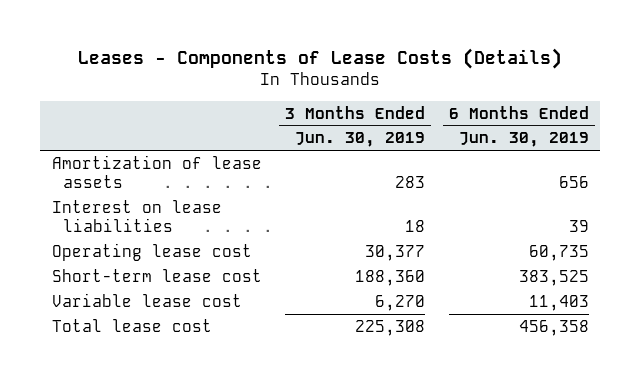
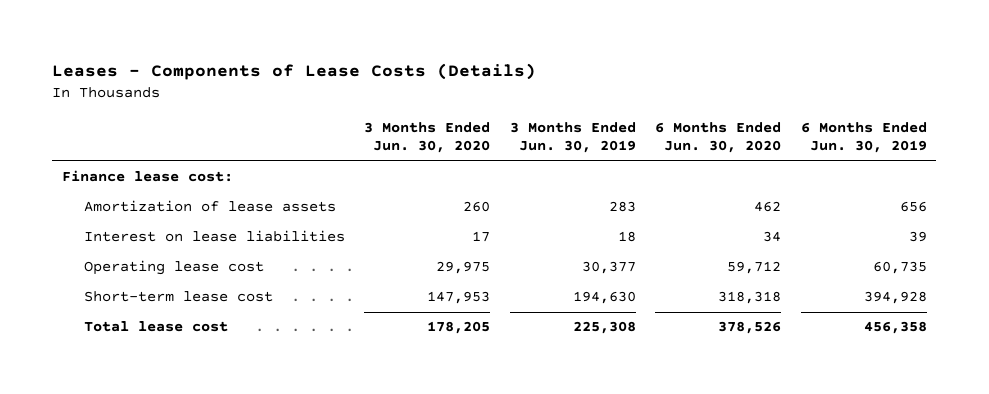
none -> [364,122,491,154] 3 Months Ended Jun. 30, 2020
none -> [655,122,782,154] 6 Months Ended Jun. 30, 2020
none -> [62,170,234,183] Finance lease cost:
[51,292,242,307] Variable lease cost -> none
[355,269,426,286] 188,360 -> [572,291,636,305] 194,630
[518,269,589,286] 383,525 -> [863,291,927,305] 394,928

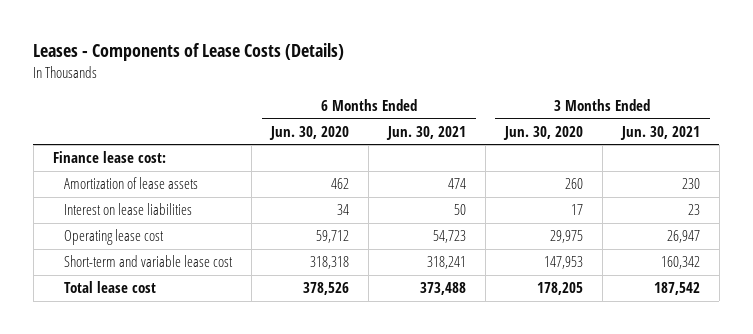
[509,122,636,154] 3 Months Ended Jun. 30, 2019 -> none
[800,122,927,154] 6 Months Ended Jun. 30, 2019 -> none
none -> [386,125,467,140] Jun. 30, 2021
none -> [619,125,700,140] Jun. 30, 2021
[83,291,273,303] Short-term lease cost -> [64,255,234,268] Short-term and variable lease cost

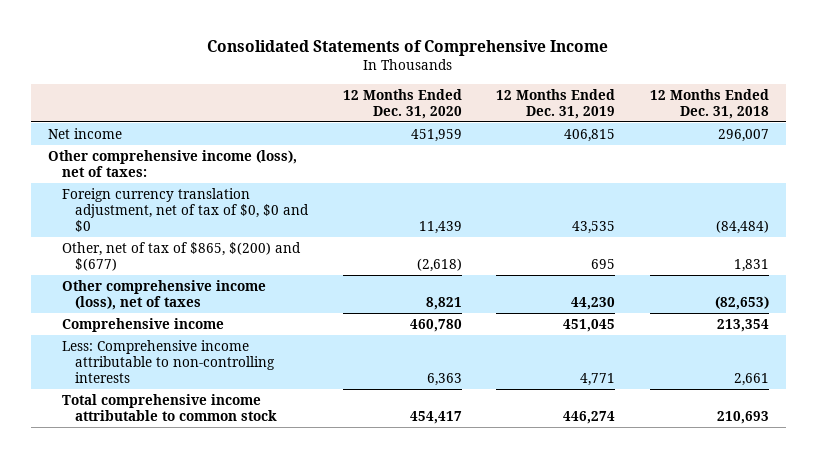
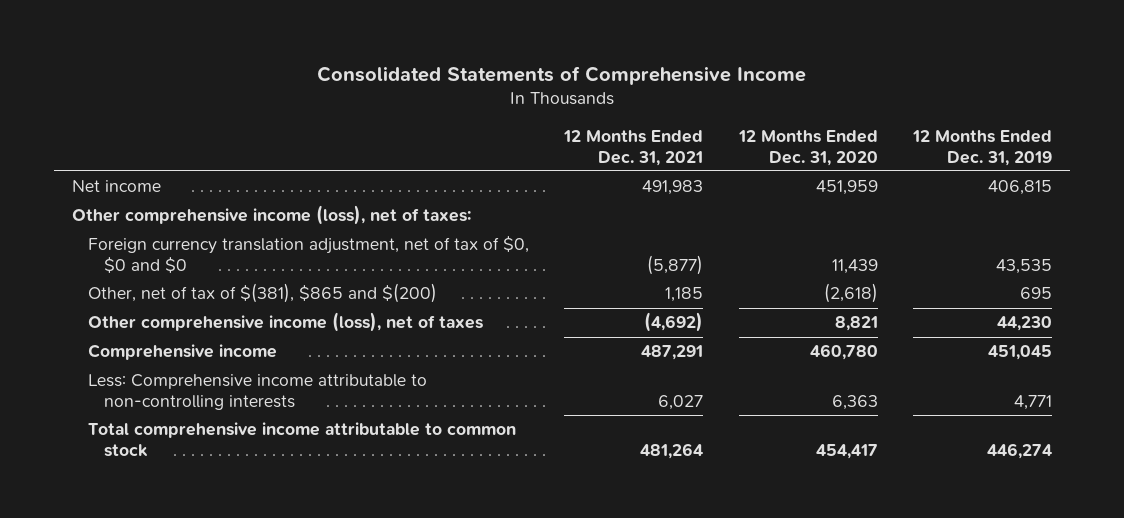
[649,88,769,119] 12 Months Ended Dec. 31, 2018 -> none
none -> [563,130,704,166] 12 Months Ended Dec. 31, 2021
[61,241,301,272] Other, net of tax of $865, $(200) and $(677) -> [87,283,437,304] Other, net of tax of $(381), $865 and $(200)

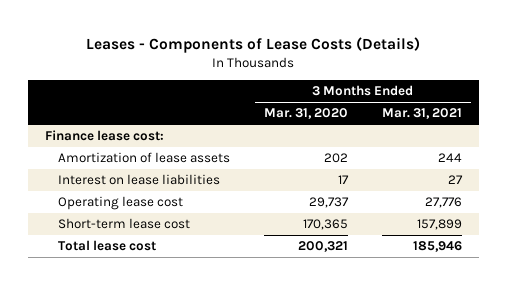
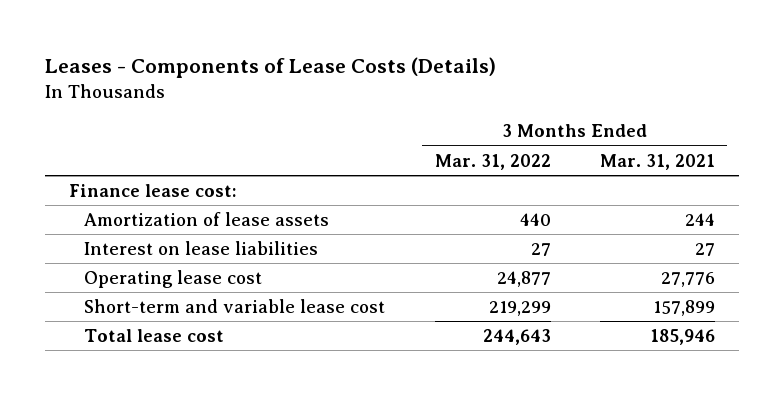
[263,108,348,120] Mar. 31, 2020 -> none
none -> [434,153,551,170] Mar. 31, 2022
[57,218,190,230] Short-term lease cost -> [84,299,386,314] Short-term and variable lease cost

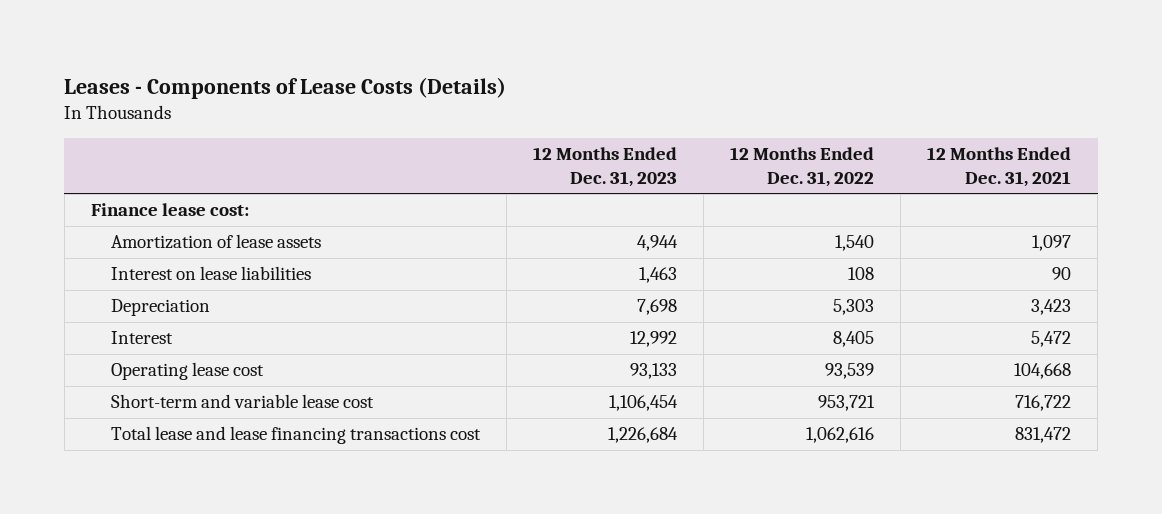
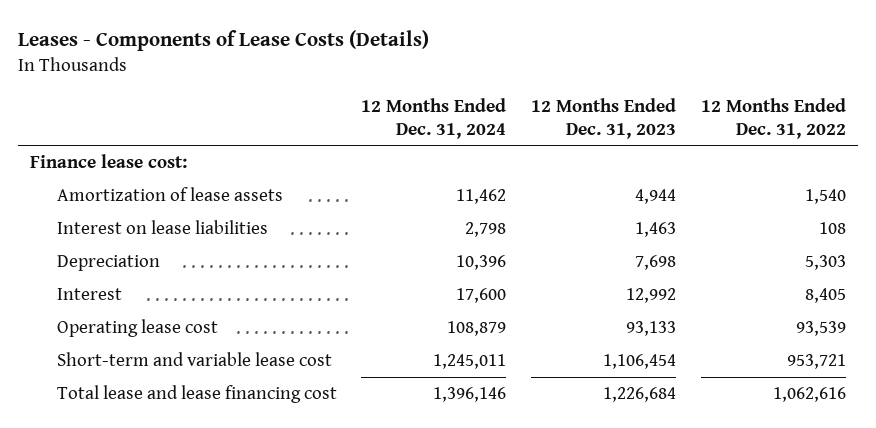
[927,147,1072,187] 12 Months Ended Dec. 31, 2021 -> none
none -> [361,97,507,139] 12 Months Ended Dec. 31, 2024
[111,426,482,445] Total lease and lease financing transactions cost -> [56,384,337,403] Total lease and lease financing cost

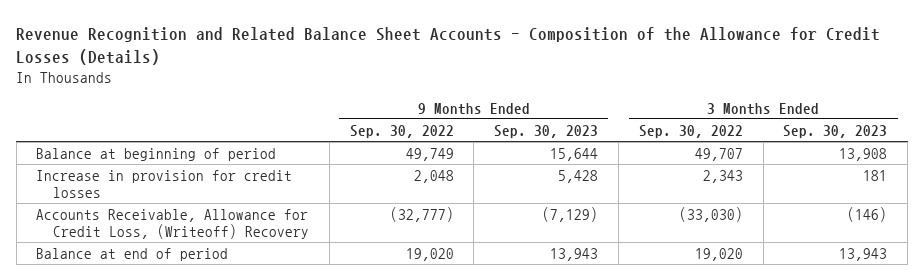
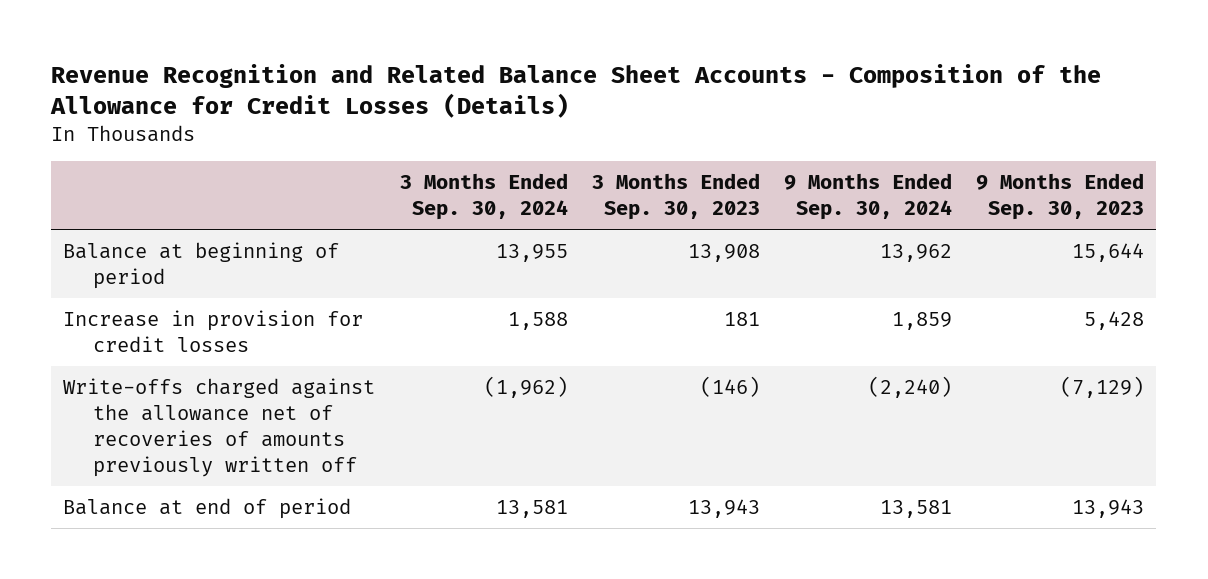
[349,124,454,138] Sep. 30, 2022 -> none
[638,124,743,138] Sep. 30, 2022 -> none
none -> [399,173,568,221] 3 Months Ended Sep. 30, 2024
none -> [784,173,953,221] 9 Months Ended Sep. 30, 2024
[36,208,309,239] Accounts Receivable, Allowance for Credit Loss, (Writeoff) Recovery -> [63,377,376,478] Write-offs charged against the allowance net of recoveries of amounts previously written off

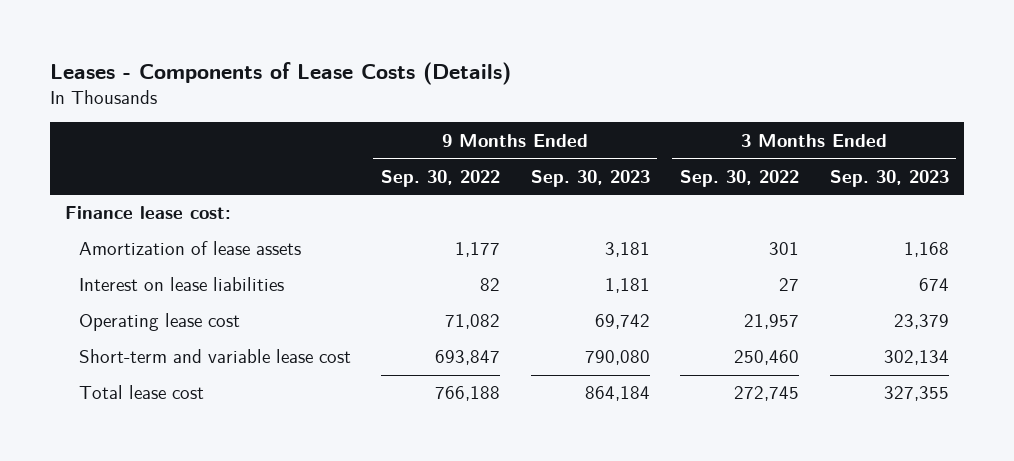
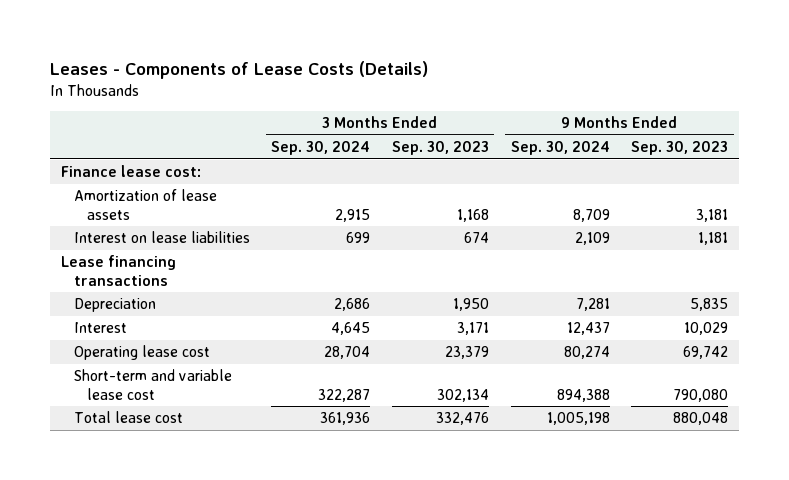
[381,169,501,187] Sep. 30, 2022 -> none
[680,169,800,187] Sep. 30, 2022 -> none
none -> [271,141,371,156] Sep. 30, 2024
none -> [510,141,610,156] Sep. 30, 2024
none -> [61,255,177,286] Lease financing transactions
none -> [73,298,156,313] Depreciation
none -> [73,322,127,334] Interest
[584,386,650,402] 864,184 -> [673,412,729,426] 880,048
[883,386,949,402] 327,355 -> [436,412,490,426] 332,476

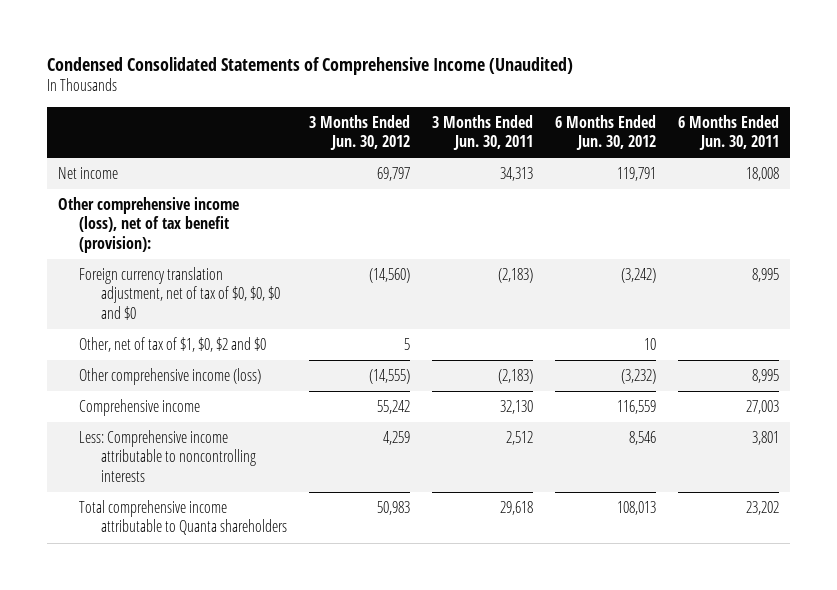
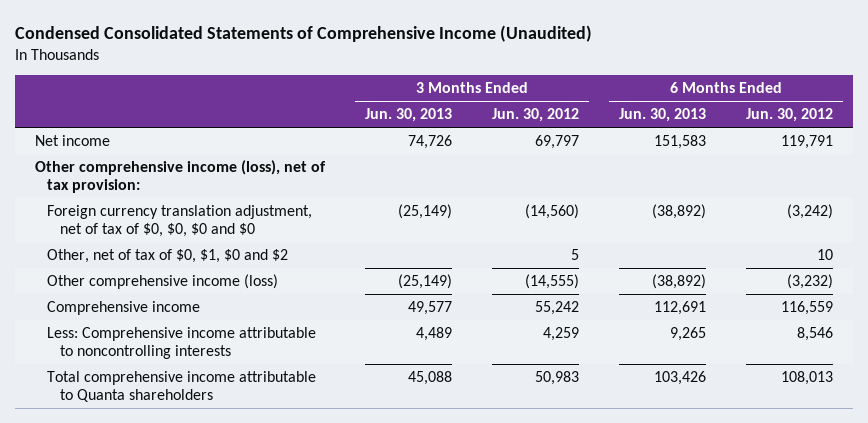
[431,114,533,150] 3 Months Ended Jun. 30, 2011 -> none
[677,114,779,150] 6 Months Ended Jun. 30, 2011 -> none
none -> [365,108,453,123] Jun. 30, 2013
none -> [619,108,707,123] Jun. 30, 2013
[58,197,240,253] Other comprehensive income (loss), net of tax benefit (provision): -> [35,160,327,193] Other comprehensive income (loss), net of tax provision:
[79,337,267,353] Other, net of tax of $1, $0, $2 and $0 -> [47,249,289,264] Other, net of tax of $0, $1, $0 and $2

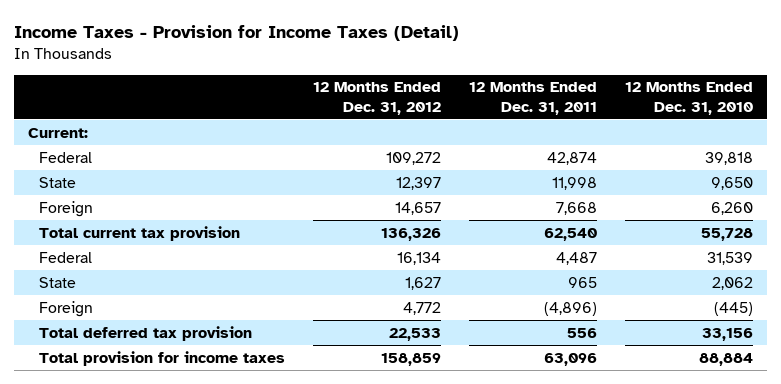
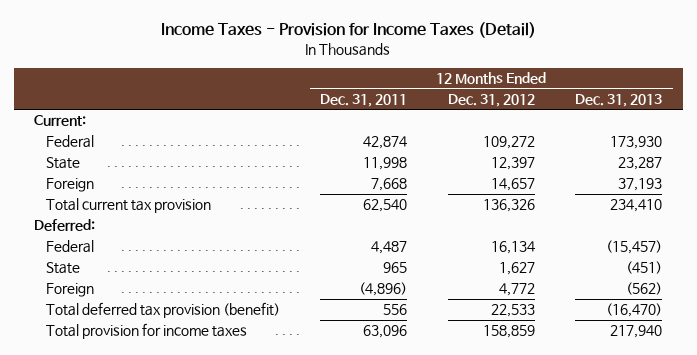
[625,82,754,115] 12 Months Ended Dec. 31, 2010 -> none
none -> [575,93,663,107] Dec. 31, 2013
none -> [34,219,96,232] Deferred:
[39,325,253,341] Total deferred tax provision -> [45,302,280,319] Total deferred tax provision (benefit)

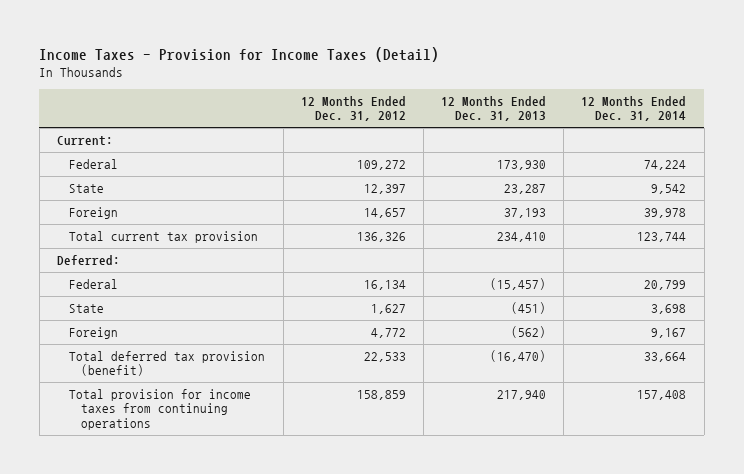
[320,93,408,107] Dec. 31, 2011 -> none
none -> [581,95,687,122] 12 Months Ended Dec. 31, 2014
[45,323,247,340] Total provision for income taxes -> [69,388,252,431] Total provision for income taxes from continuing operations

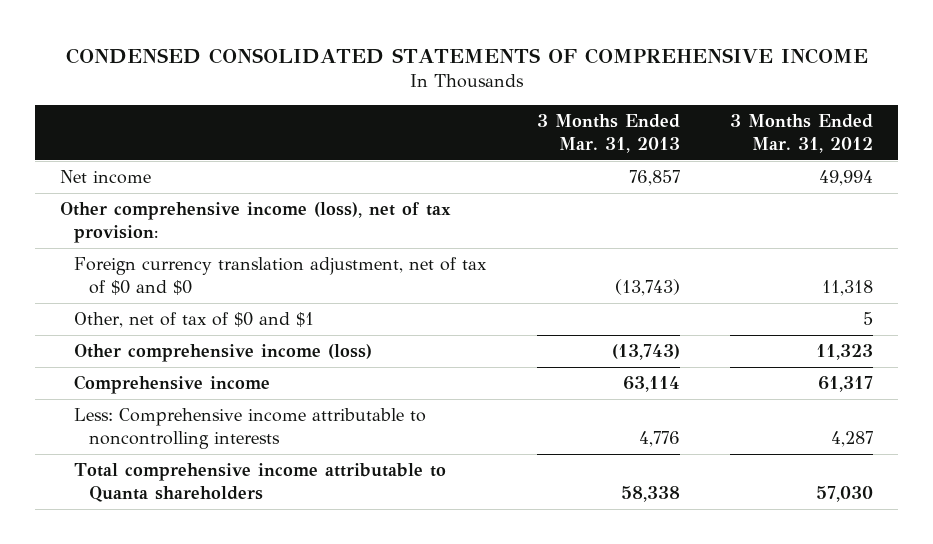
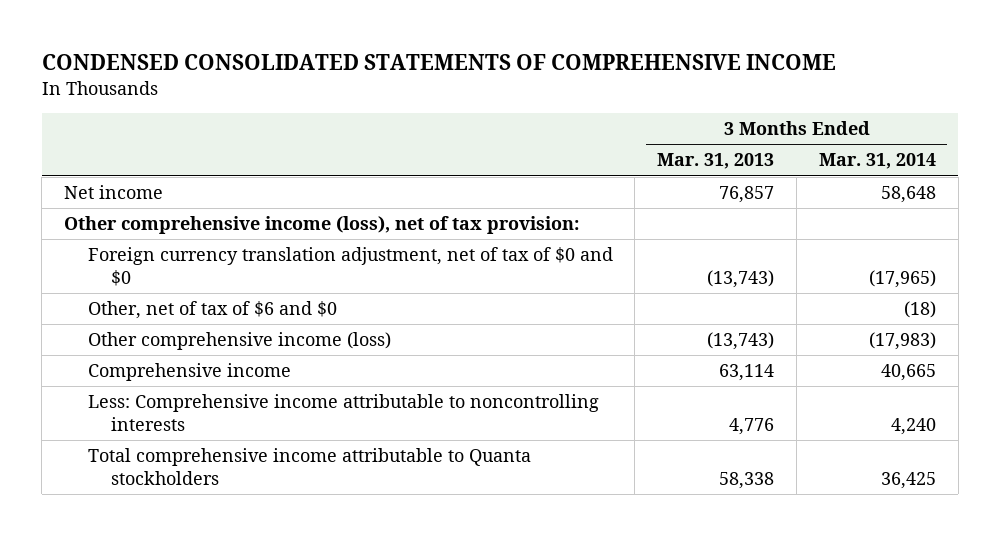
[730,113,874,153] 3 Months Ended Mar. 31, 2012 -> none
none -> [818,153,936,170] Mar. 31, 2014
[74,312,315,329] Other, net of tax of $0 and $1 -> [87,301,337,320] Other, net of tax of $6 and $0
[74,463,447,503] Total comprehensive income attributable to Quanta shareholders -> [87,448,531,485] Total comprehensive income attributable to Quanta stockholders

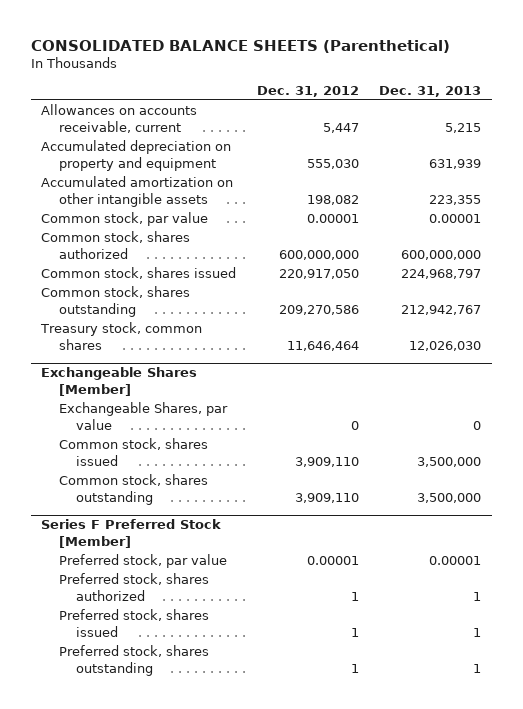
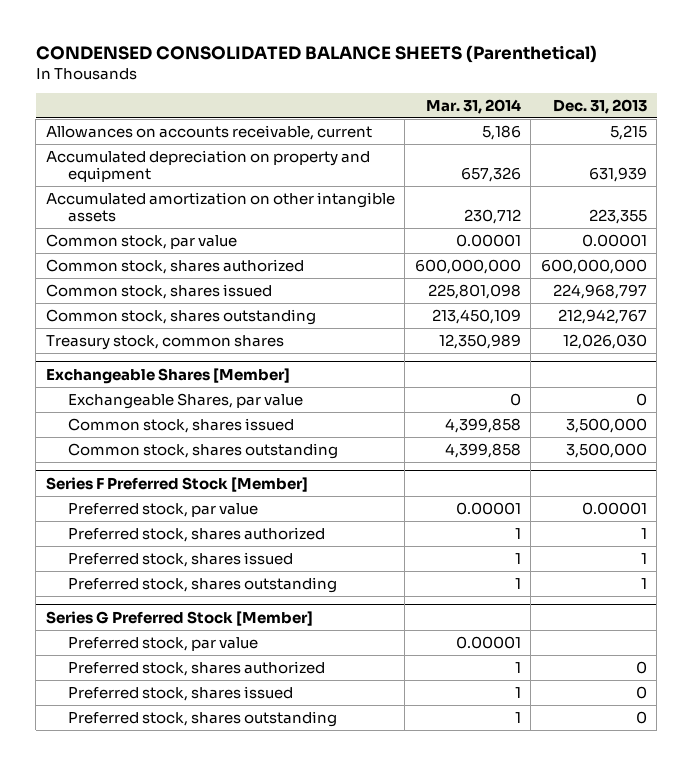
[30,39,450,53] CONSOLIDATED BALANCE SHEETS (Parenthetical) -> [35,44,597,63] CONDENSED CONSOLIDATED BALANCE SHEETS (Parenthetical)
[256,85,359,97] Dec. 31, 2012 -> none
none -> [425,99,521,115] Mar. 31, 2014
none -> [45,610,313,626] Series G Preferred Stock [Member]
none -> [67,636,258,651] Preferred stock, par value
none -> [67,660,325,676] Preferred stock, shares authorized
none -> [67,685,293,701] Preferred stock, shares issued
none -> [67,710,337,727] Preferred stock, shares outstanding

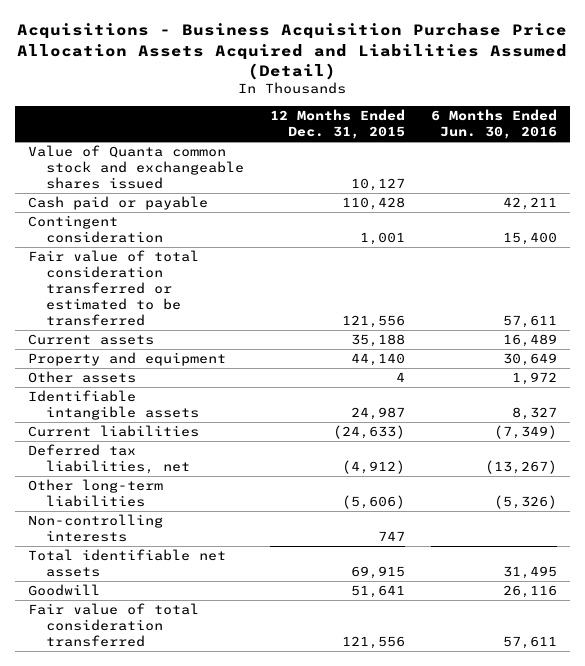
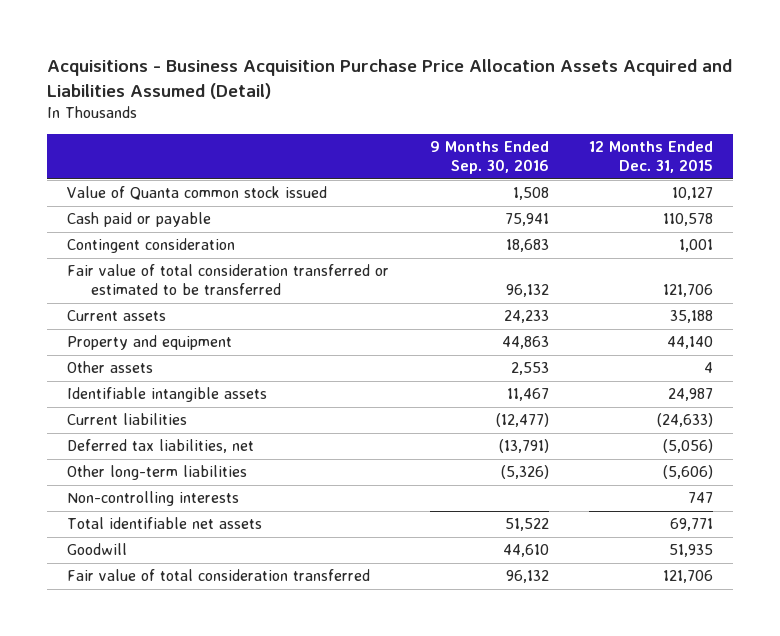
[430,109,557,140] 6 Months Ended Jun. 30, 2016 -> none
none -> [429,141,549,175] 9 Months Ended Sep. 30, 2016
[28,145,245,190] Value of Quanta common stock and exchangeable shares issued -> [67,186,328,201] Value of Quanta common stock issued
[342,197,406,211] 110,428 -> [662,213,713,227] 110,578
[342,315,406,329] 121,556 -> [662,284,713,298] 121,706
[342,460,406,475] (4,912) -> [662,439,713,454] (5,056)
[351,566,406,580] 69,915 -> [669,518,713,532] 69,771
[351,585,406,599] 51,641 -> [668,544,713,558] 51,935
[342,636,406,650] 121,556 -> [662,570,713,584] 121,706

